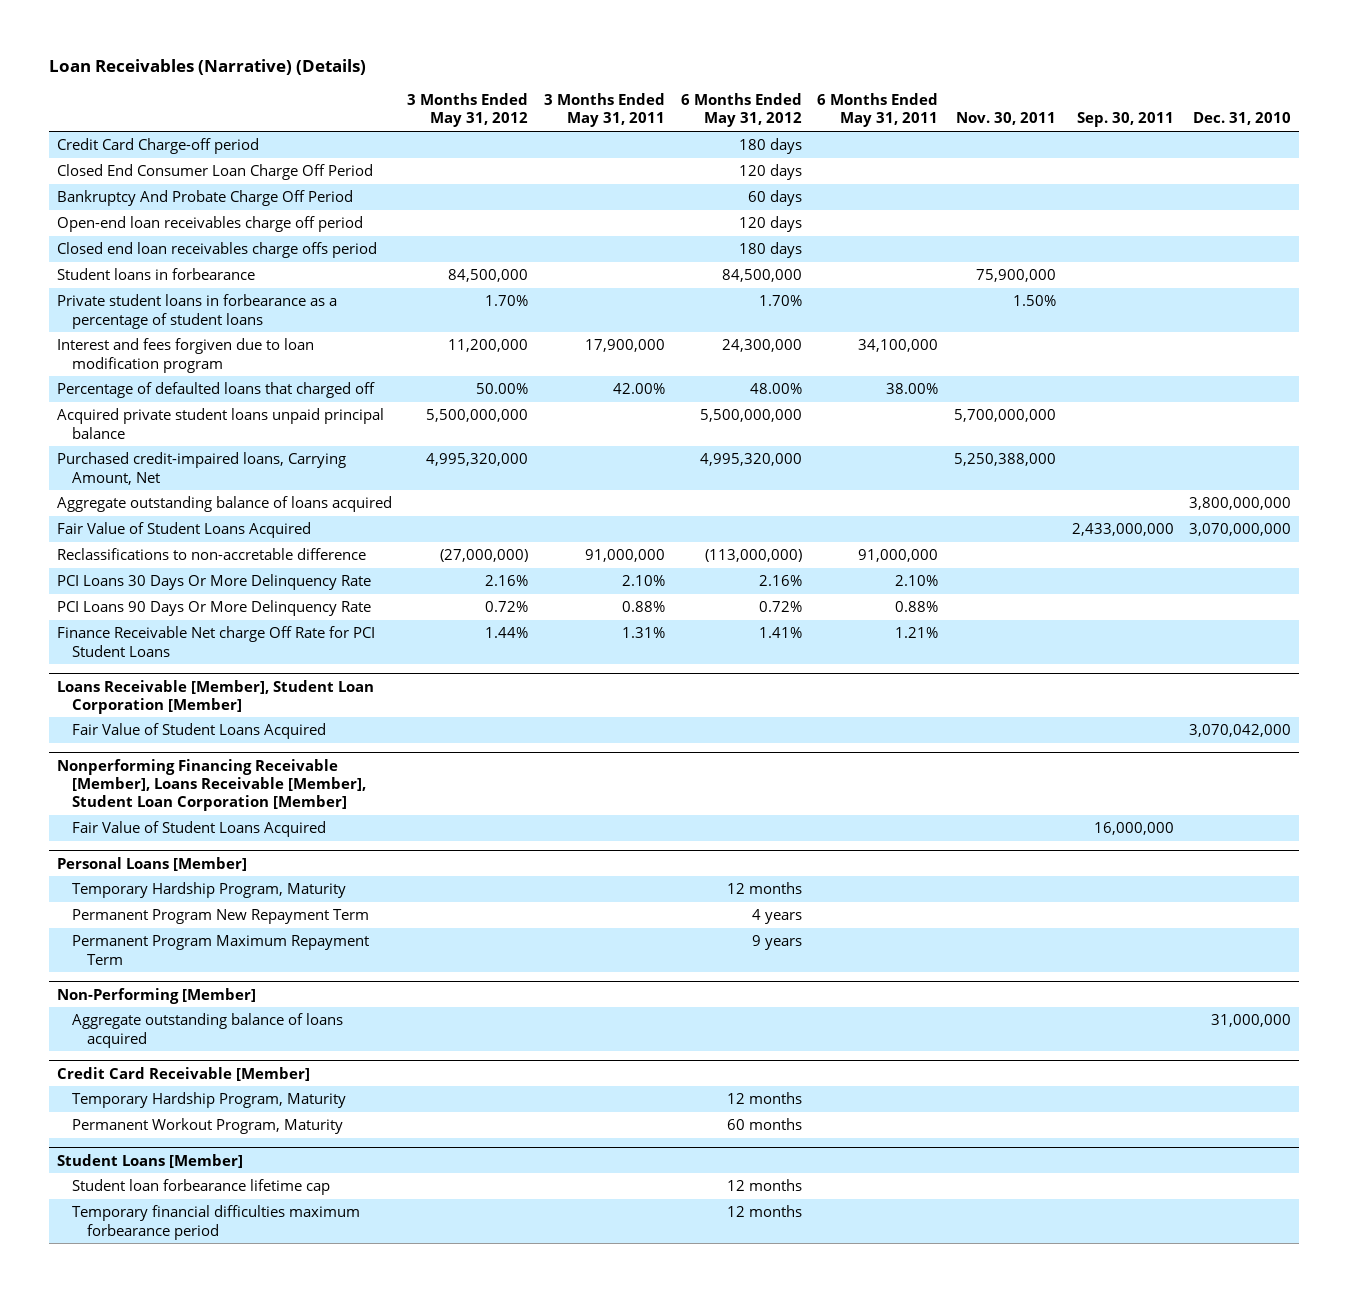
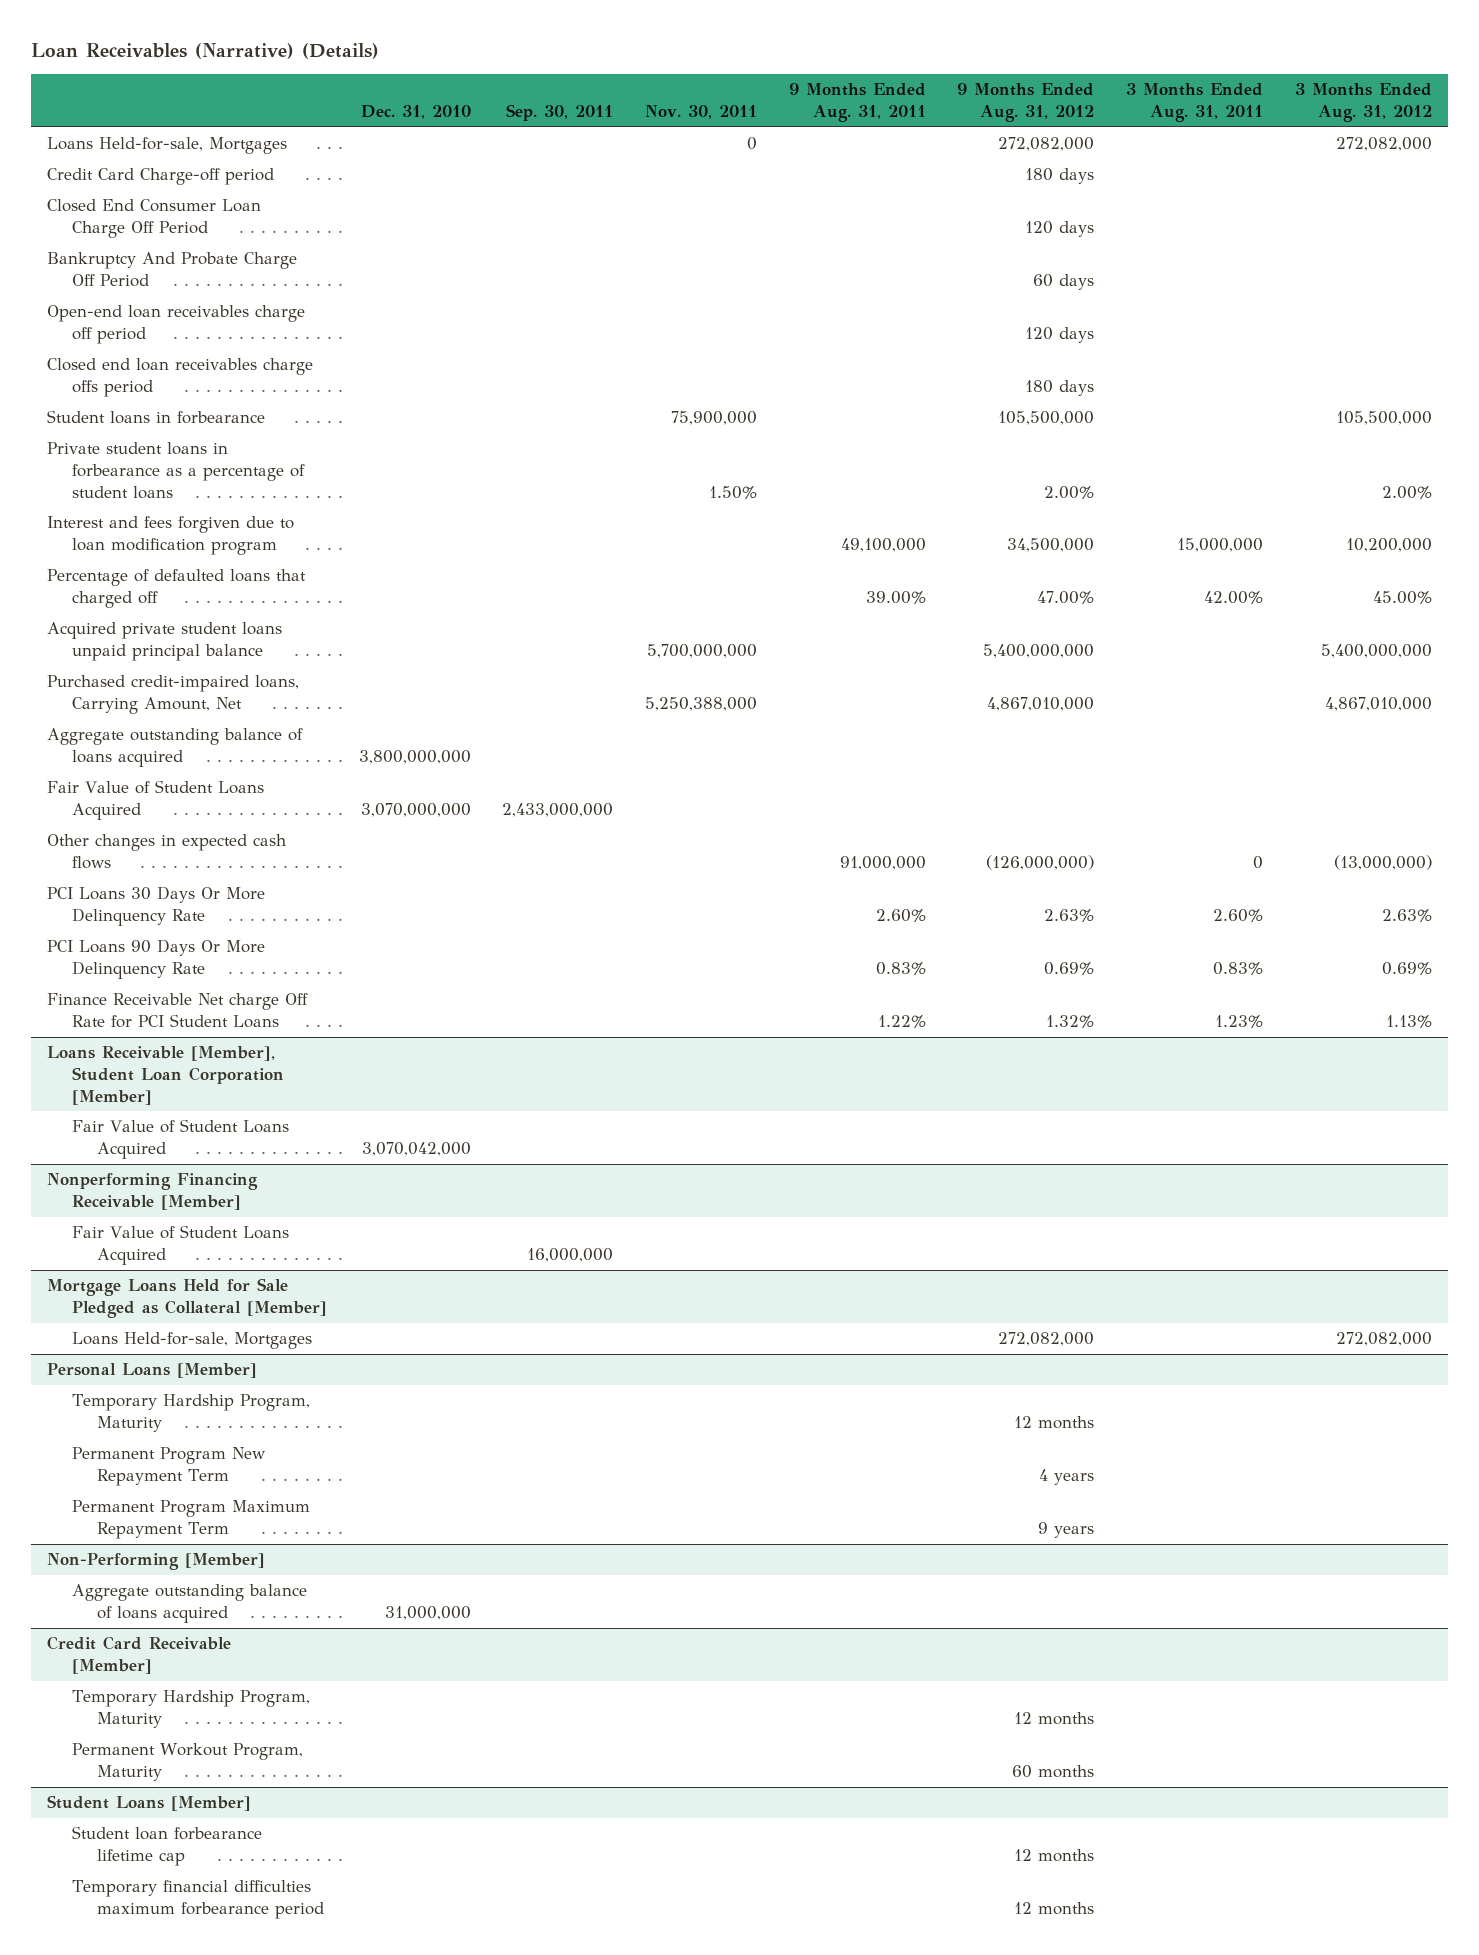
[407,93,529,128] 3 Months Ended May 31, 2012 -> none
[544,93,666,128] 3 Months Ended May 31, 2011 -> none
[680,93,802,128] 6 Months Ended May 31, 2012 -> none
[817,93,939,128] 6 Months Ended May 31, 2011 -> none
none -> [788,83,926,123] 9 Months Ended Aug. 31, 2011
none -> [957,83,1095,123] 9 Months Ended Aug. 31, 2012
none -> [1126,83,1264,123] 3 Months Ended Aug. 31, 2011
none -> [1294,83,1432,123] 3 Months Ended Aug. 31, 2012
none -> [47,137,288,155] Loans Held-for-sale, Mortgages
[56,548,366,561] Reclassifications to non-accretable difference -> [47,834,287,870] Other changes in expected cash flows
[56,758,367,811] Nonperforming Financing Receivable [Member], Loans Receivable [Member], Student Loan Corporation [Member] -> [47,1173,259,1211] Nonperforming Financing Receivable [Member]
none -> [47,1278,327,1319] Mortgage Loans Held for Sale Pledged as Collateral [Member]
none -> [71,1332,312,1350] Loans Held-for-sale, Mortgages

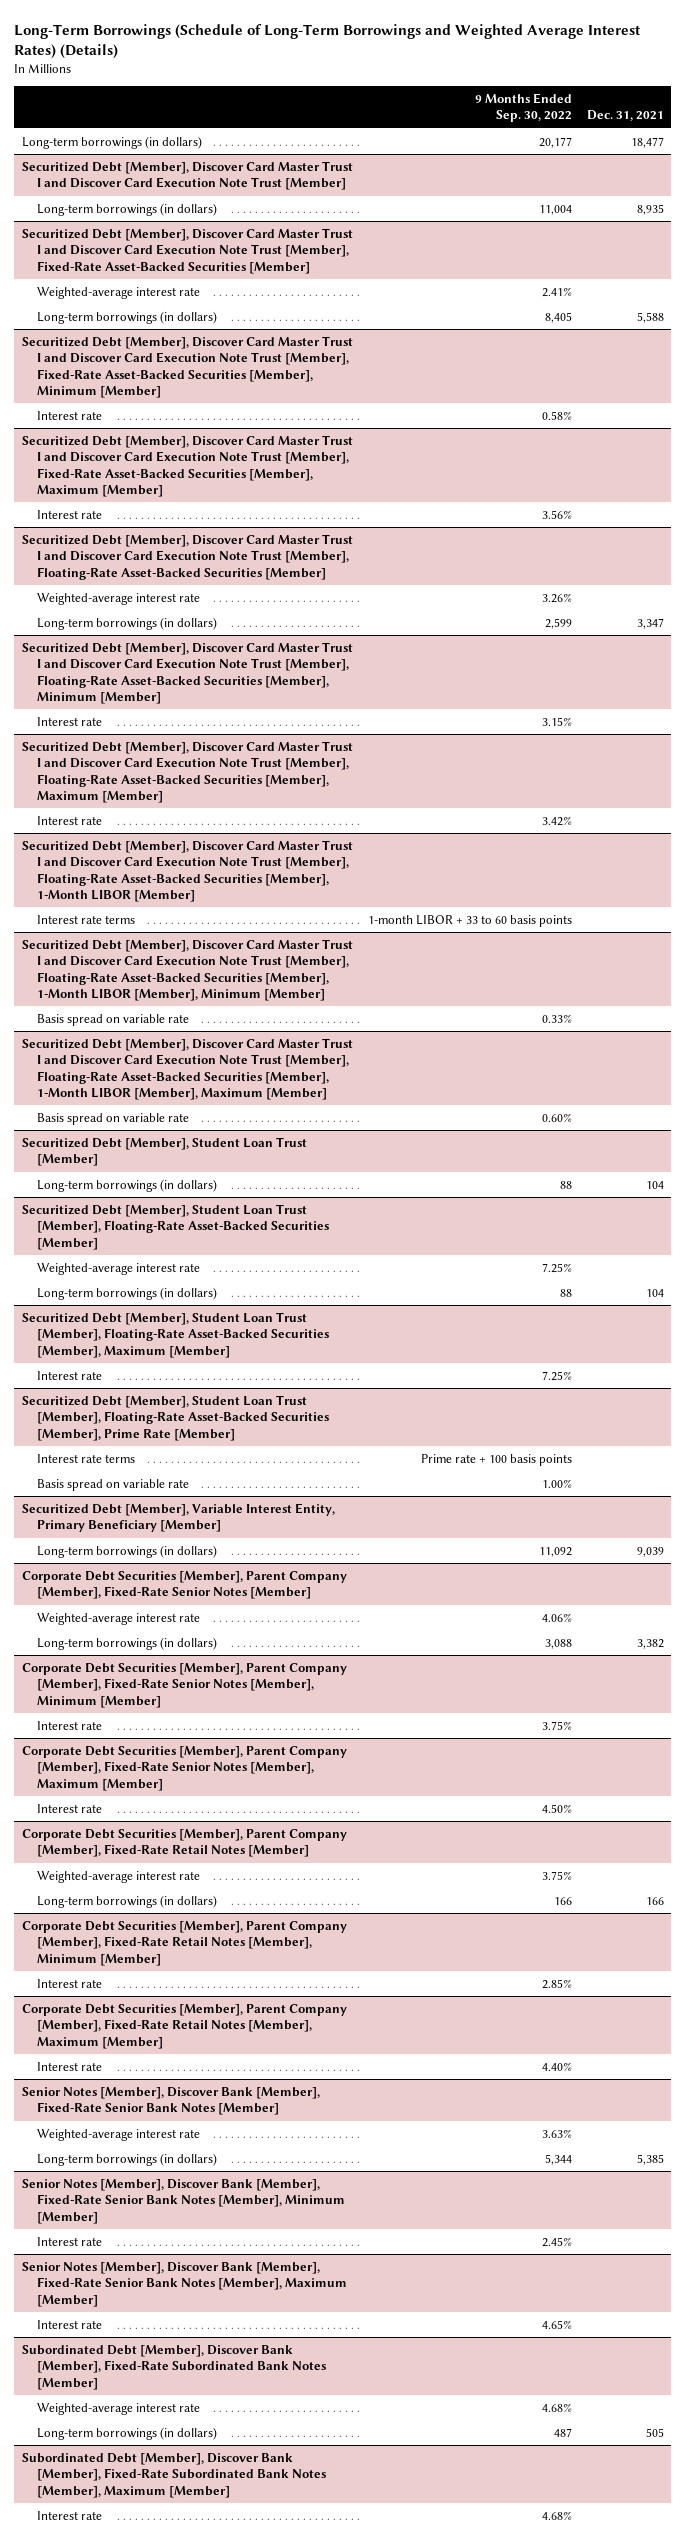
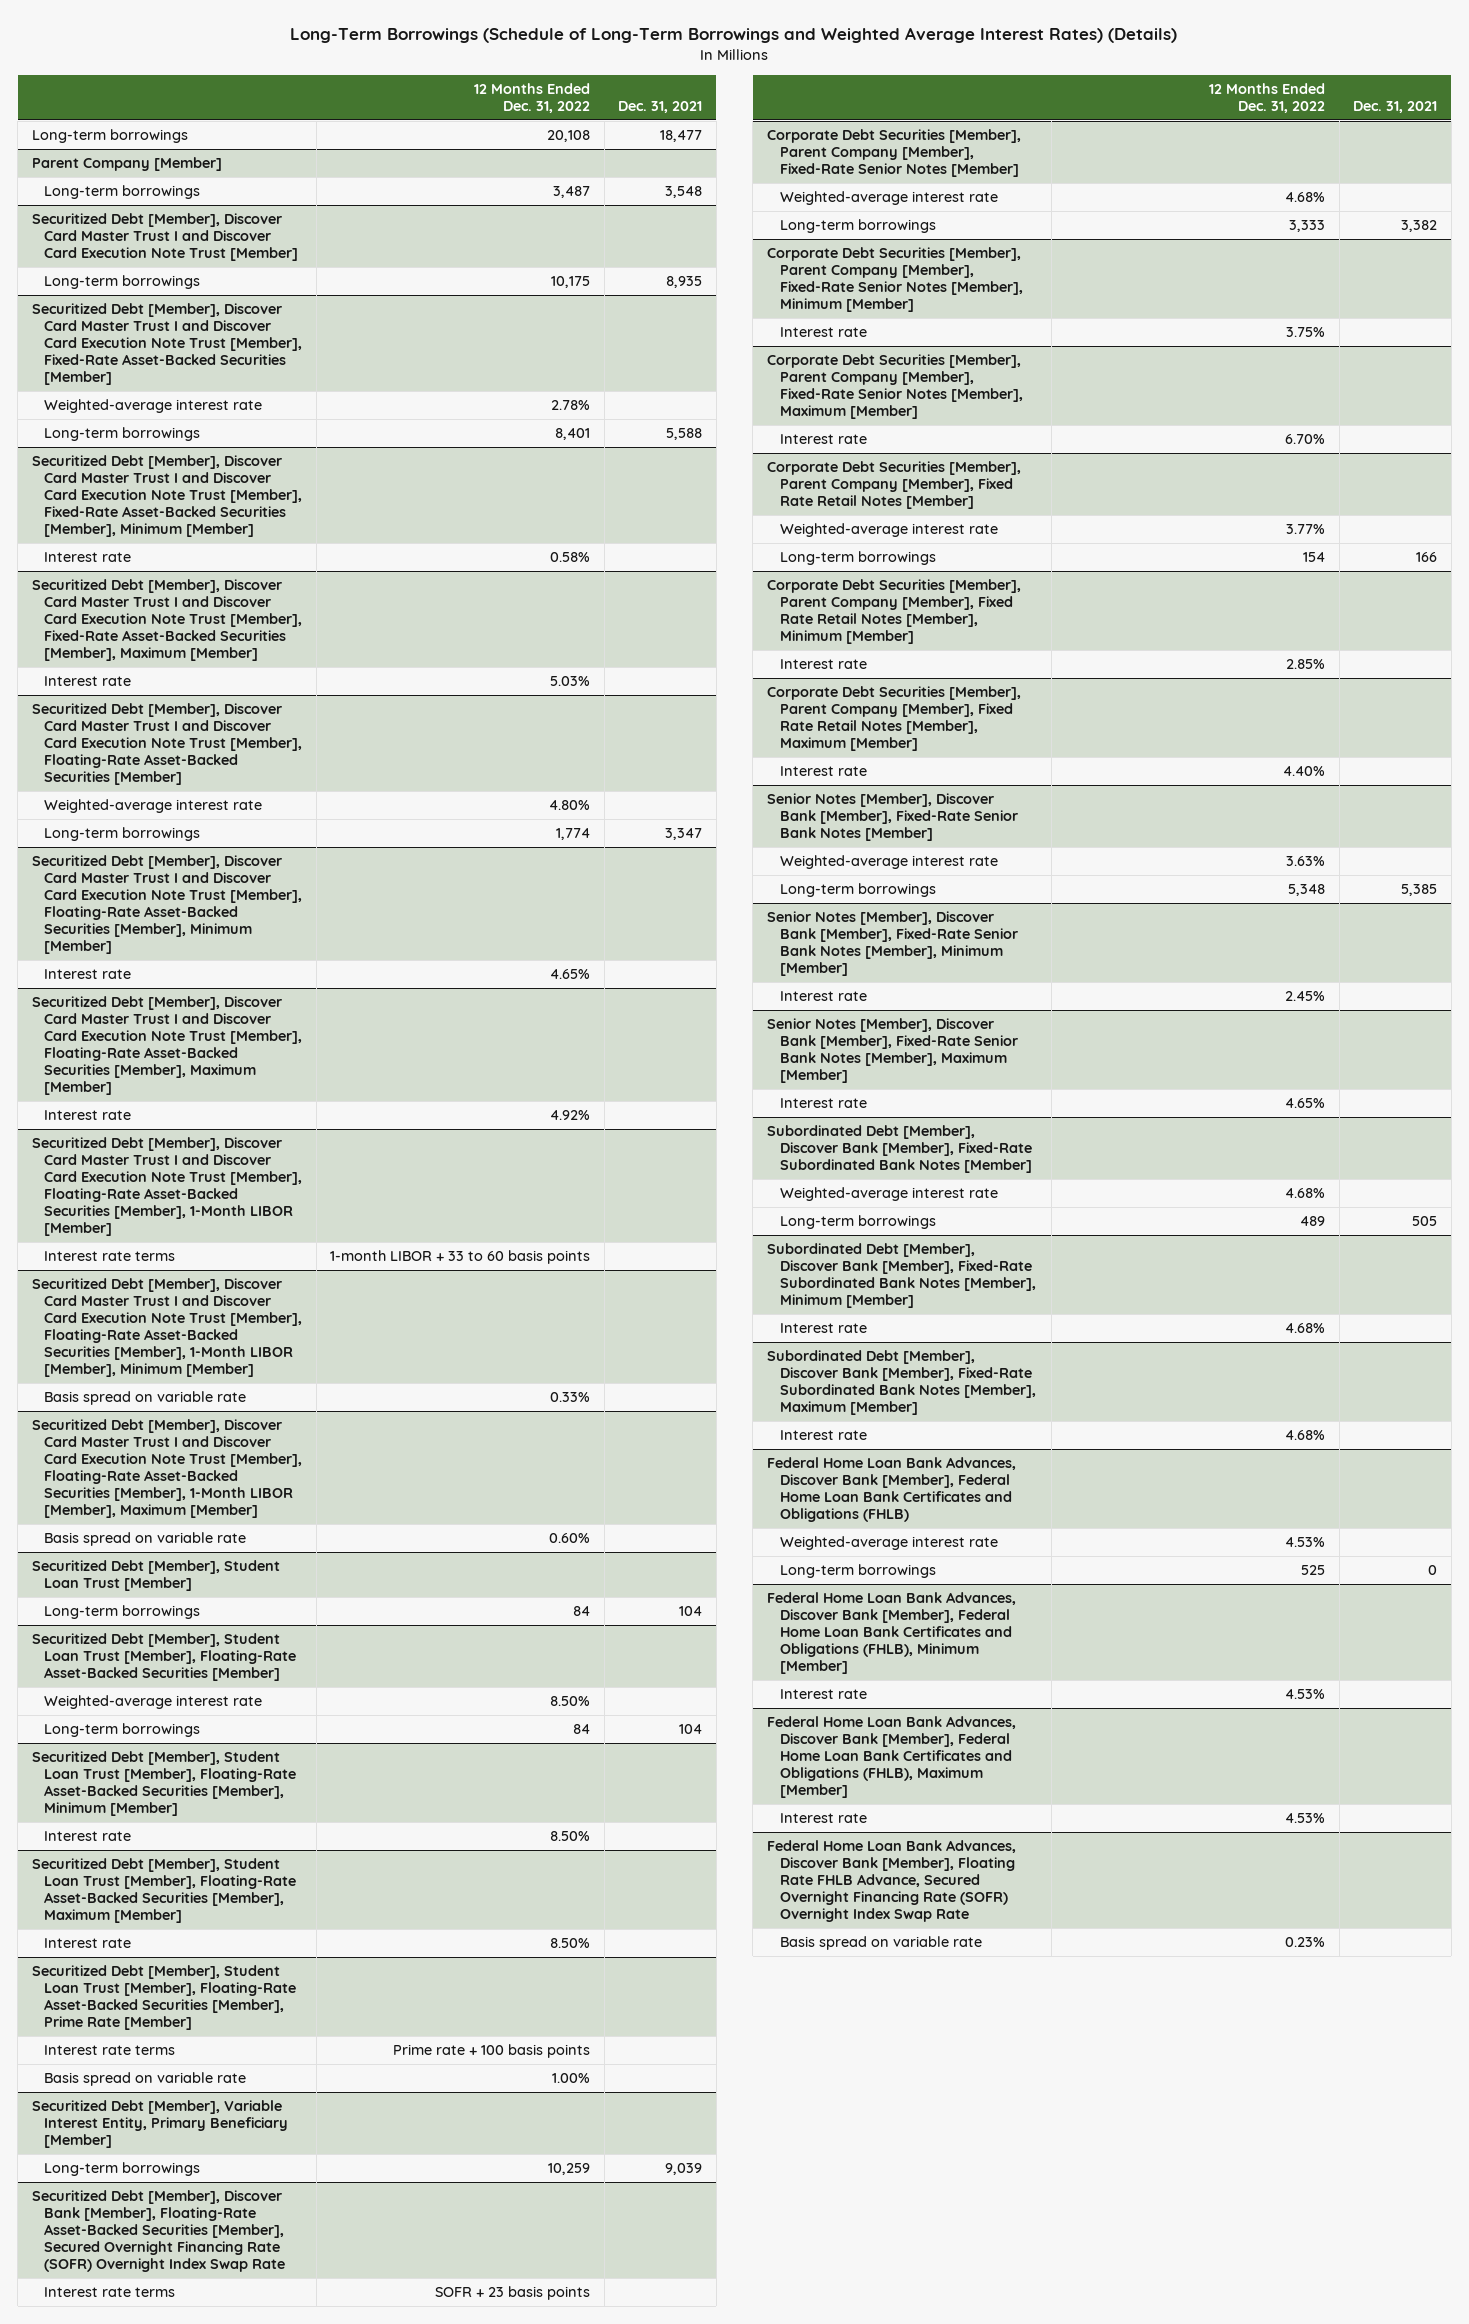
[474,92,572,123] 9 Months Ended Sep. 30, 2022 -> none
none -> [474,82,591,113] 12 Months Ended Dec. 31, 2022
[21,135,202,149] Long-term borrowings (in dollars) -> [31,129,188,144] Long-term borrowings
none -> [31,157,222,172] Parent Company [Member]
none -> [44,185,201,200] Long-term borrowings
[36,202,217,216] Long-term borrowings (in dollars) -> [44,275,201,290] Long-term borrowings
[36,310,217,324] Long-term borrowings (in dollars) -> [44,427,201,442] Long-term borrowings
[36,616,217,630] Long-term borrowings (in dollars) -> [44,827,201,842] Long-term borrowings
[36,1178,217,1192] Long-term borrowings (in dollars) -> [44,1605,201,1620] Long-term borrowings
[36,1286,217,1300] Long-term borrowings (in dollars) -> [44,1723,201,1738] Long-term borrowings
none -> [31,1751,297,1816] Securitized Debt [Member], Student Loan Trust [Member], Floating-Rate Asset-Backed Securities [Member], Minimum [Member]
none -> [44,1831,132,1842] Interest rate
[36,1544,217,1558] Long-term borrowings (in dollars) -> [44,2162,201,2177] Long-term borrowings
none -> [31,2190,286,2272] Securitized Debt [Member], Discover Bank [Member], Floating-Rate Asset-Backed Securities [Member], Secured Overnight Financing Rate (SOFR) Overnight Index Swap Rate
none -> [44,2287,176,2298] Interest rate terms
[36,1636,217,1650] Long-term borrowings (in dollars) -> [779,219,936,234] Long-term borrowings
[21,1828,347,1858] Corporate Debt Securities [Member], Parent Company [Member], Fixed-Rate Retail Notes [Member] -> [766,461,1021,509] Corporate Debt Securities [Member], Parent Company [Member], Fixed Rate Retail Notes [Member]
[36,1894,217,1908] Long-term borrowings (in dollars) -> [779,551,936,566] Long-term borrowings
[21,1920,347,1966] Corporate Debt Securities [Member], Parent Company [Member], Fixed-Rate Retail Notes [Member], Minimum [Member] -> [766,579,1021,644] Corporate Debt Securities [Member], Parent Company [Member], Fixed Rate Retail Notes [Member], Minimum [Member]
[21,2003,347,2049] Corporate Debt Securities [Member], Parent Company [Member], Fixed-Rate Retail Notes [Member], Maximum [Member] -> [766,686,1021,751] Corporate Debt Securities [Member], Parent Company [Member], Fixed Rate Retail Notes [Member], Maximum [Member]
[36,2152,217,2166] Long-term borrowings (in dollars) -> [779,883,936,898] Long-term borrowings
[36,2426,217,2440] Long-term borrowings (in dollars) -> [779,1215,936,1230] Long-term borrowings
none -> [766,1243,1036,1308] Subordinated Debt [Member], Discover Bank [Member], Fixed-Rate Subordinated Bank Notes [Member], Minimum [Member]
none -> [779,1323,867,1334] Interest rate
none -> [766,1457,1016,1522] Federal Home Loan Bank Advances, Discover Bank [Member], Federal Home Loan Bank Certificates and Obligations (FHLB)
none -> [779,1536,998,1551] Weighted-average interest rate
none -> [779,1564,936,1579] Long-term borrowings
none -> [766,1592,1016,1674] Federal Home Loan Bank Advances, Discover Bank [Member], Federal Home Loan Bank Certificates and Obligations (FHLB), Minimum [Member]
none -> [779,1689,867,1700] Interest rate
none -> [766,1716,1016,1798] Federal Home Loan Bank Advances, Discover Bank [Member], Federal Home Loan Bank Certificates and Obligations (FHLB), Maximum [Member]
none -> [779,1813,867,1824] Interest rate
none -> [766,1840,1016,1922] Federal Home Loan Bank Advances, Discover Bank [Member], Floating Rate FHLB Advance, Secured Overnight Financing Rate (SOFR) Overnight Index Swap Rate
none -> [779,1936,982,1951] Basis spread on variable rate

